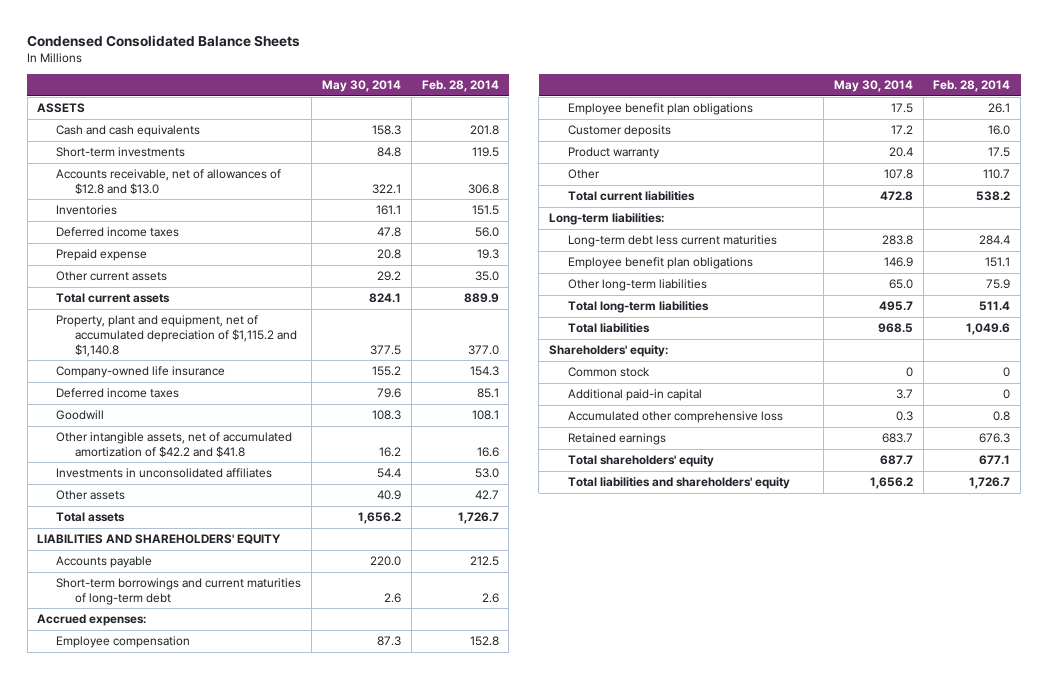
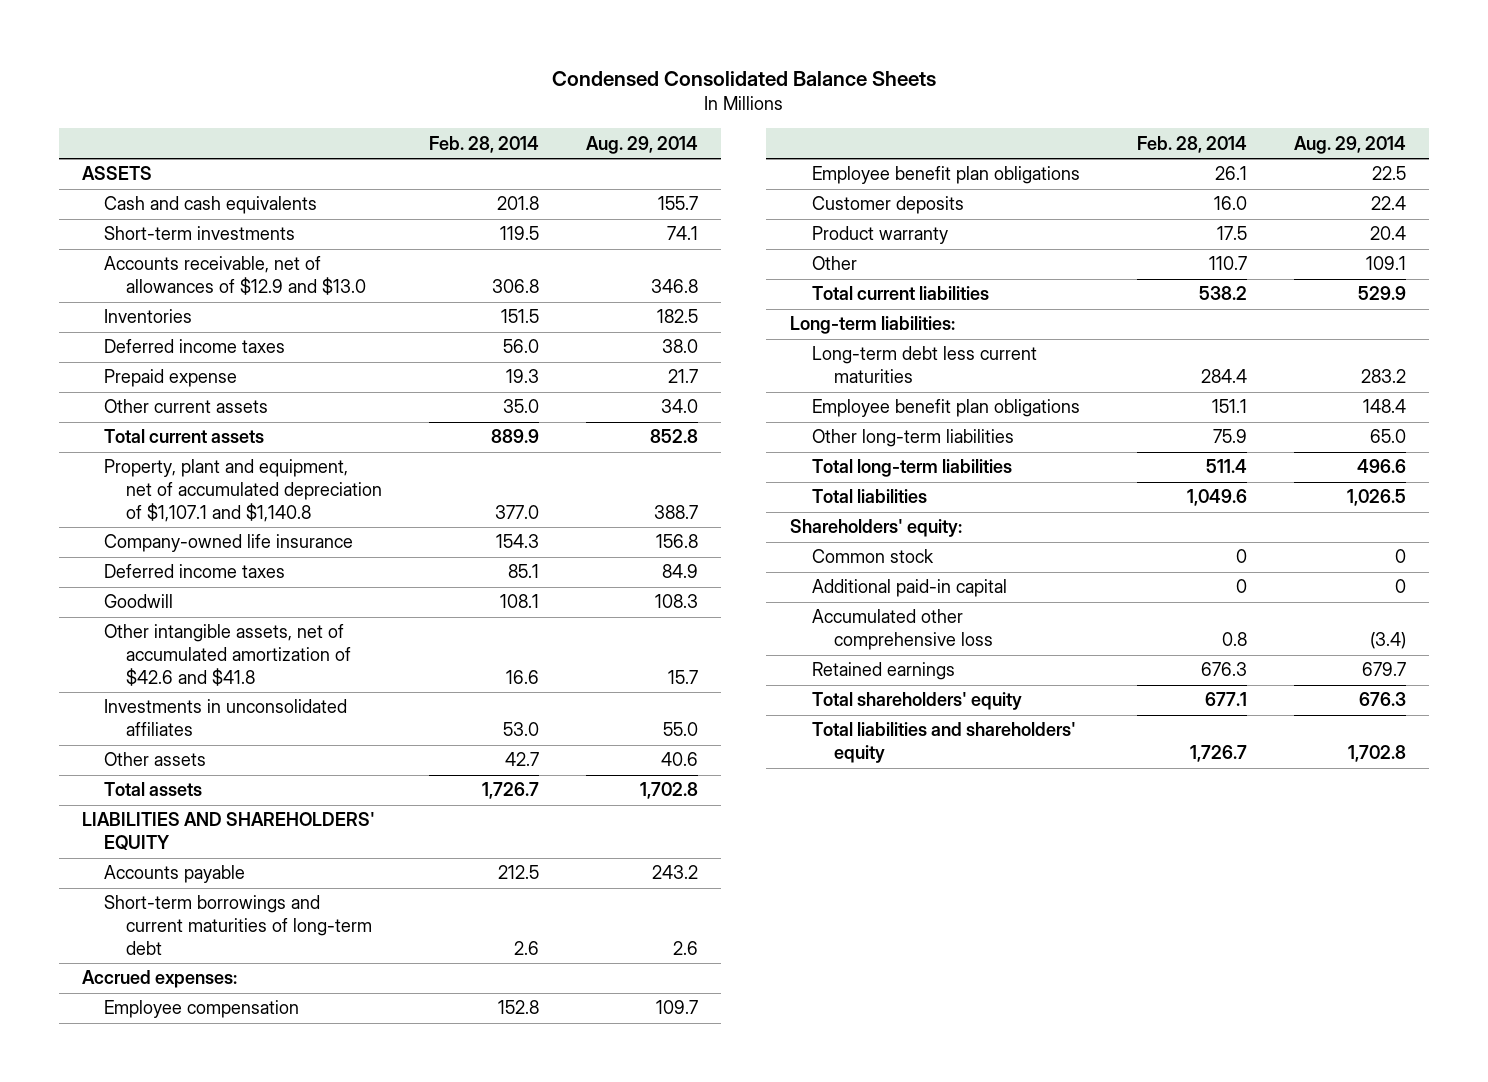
[321,80,401,93] May 30, 2014 -> none
none -> [586,135,699,154] Aug. 29, 2014
[56,169,282,195] Accounts receivable, net of allowances of $12.8 and $13.0 -> [104,256,367,296] Accounts receivable, net of allowances of $12.9 and $13.0
[56,315,298,357] Property, plant and equipment, net of accumulated depreciation of $1,115.2 and $1,140.8 -> [104,459,383,522] Property, plant and equipment, net of accumulated depreciation of $1,107.1 and $1,140.8
[56,432,293,458] Other intangible assets, net of accumulated amortization of $42.2 and $41.8 -> [104,624,352,686] Other intangible assets, net of accumulated amortization of $42.6 and $41.8

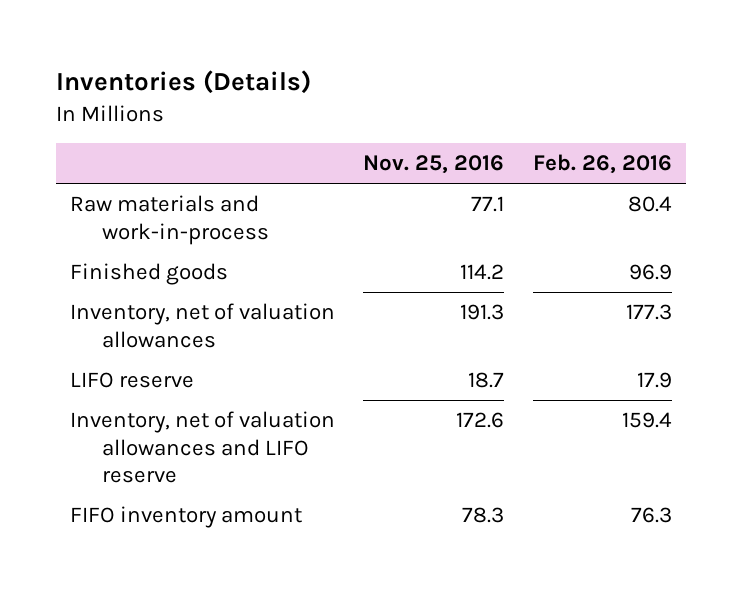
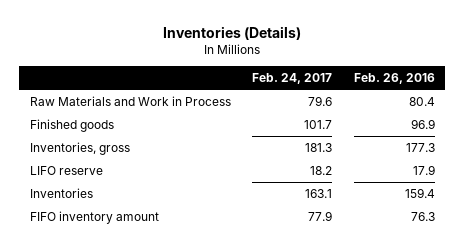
[363,155,505,175] Nov. 25, 2016 -> none
none -> [252,73,333,85] Feb. 24, 2017
[69,195,270,245] Raw materials and work-in-process -> [29,95,231,106] Raw Materials and Work in Process
[69,303,335,348] Inventory, net of valuation allowances -> [29,141,130,155] Inventories, gross
[69,411,335,483] Inventory, net of valuation allowances and LIFO reserve -> [29,187,93,198] Inventories

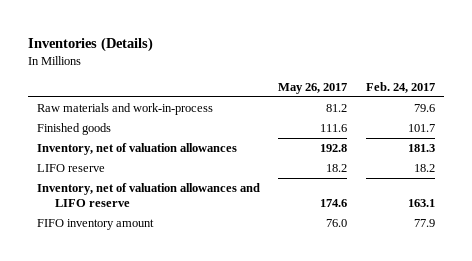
[353,73,435,85] Feb. 26, 2016 -> none
none -> [278,83,348,95] May 26, 2017
[29,95,231,106] Raw Materials and Work in Process -> [37,102,214,115] Raw materials and work-in-process
[29,141,130,155] Inventories, gross -> [37,142,238,155] Inventory, net of valuation allowances
[29,187,93,198] Inventories -> [37,182,261,207] Inventory, net of valuation allowances and LIFO reserve

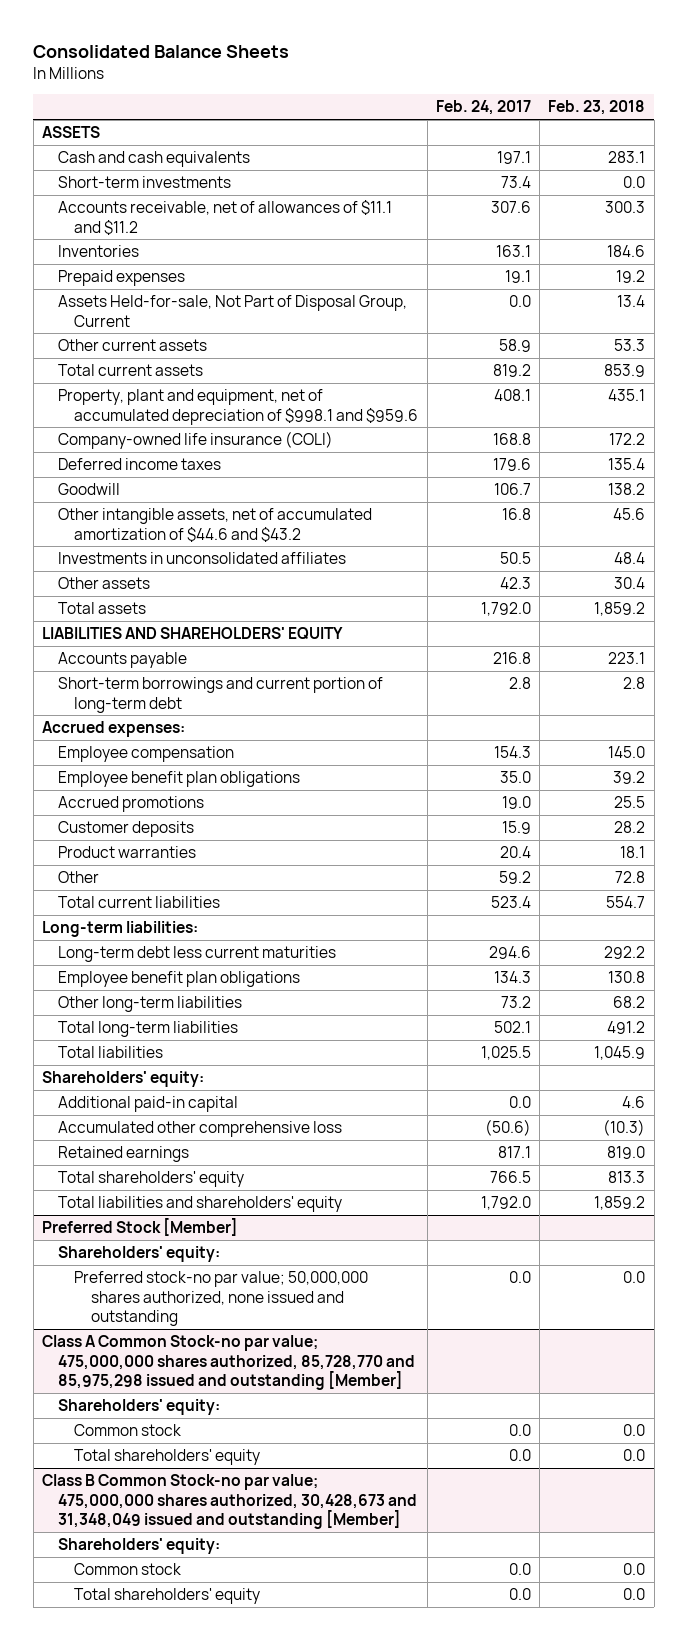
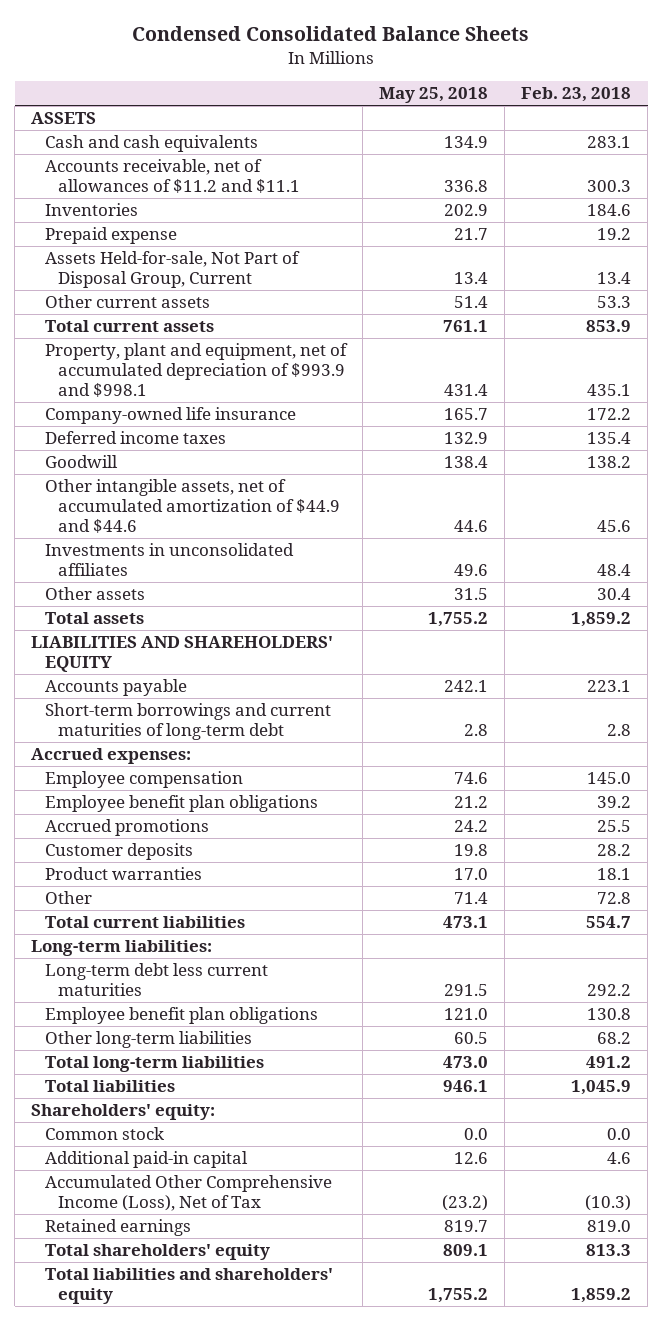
[33,44,290,58] Consolidated Balance Sheets -> [132,26,530,42] Condensed Consolidated Balance Sheets
[435,100,531,116] Feb. 24, 2017 -> none
none -> [378,87,488,104] May 25, 2018
[58,176,232,189] Short-term investments -> none
[58,200,393,235] Accounts receivable, net of allowances of $11.1 and $11.2 -> [44,159,301,193] Accounts receivable, net of allowances of $11.2 and $11.1
[58,270,186,287] Prepaid expenses -> [44,227,177,245] Prepaid expense
[58,389,419,425] Property, plant and equipment, net of accumulated depreciation of $998.1 and $959.6 -> [44,343,348,397] Property, plant and equipment, net of accumulated depreciation of $993.9 and $998.1
[58,431,334,450] Company-owned life insurance (COLI) -> [44,407,296,425] Company-owned life insurance
[58,508,373,542] Other intangible assets, net of accumulated amortization of $44.6 and $43.2 -> [44,479,341,533] Other intangible assets, net of accumulated amortization of $44.9 and $44.6
[58,677,384,713] Short-term borrowings and current portion of long-term debt -> [44,703,331,740] Short-term borrowings and current maturities of long-term debt
none -> [44,1127,164,1141] Common stock
[58,1121,343,1138] Accumulated other comprehensive loss -> [44,1175,332,1211] Accumulated Other Comprehensive Income (Loss), Net of Tax
[42,1218,239,1237] Preferred Stock [Member] -> none
[58,1246,221,1263] Shareholders' equity: -> none
[74,1271,369,1327] Preferred stock-no par value; 50,000,000 shares authorized, none issued and outstanding -> none
[42,1335,416,1391] Class A Common Stock-no par value; 475,000,000 shares authorized, 85,728,770 and 85,975,298 issued and outstanding [Member] -> none
[58,1399,221,1416] Shareholders' equity: -> none
[74,1424,182,1437] Common stock -> none
[74,1449,261,1466] Total shareholders' equity -> none
[42,1474,418,1530] Class B Common Stock-no par value; 475,000,000 shares authorized, 30,428,673 and 31,348,049 issued and outstanding [Member] -> none
[58,1538,221,1555] Shareholders' equity: -> none
[74,1563,182,1576] Common stock -> none
[74,1588,261,1605] Total shareholders' equity -> none

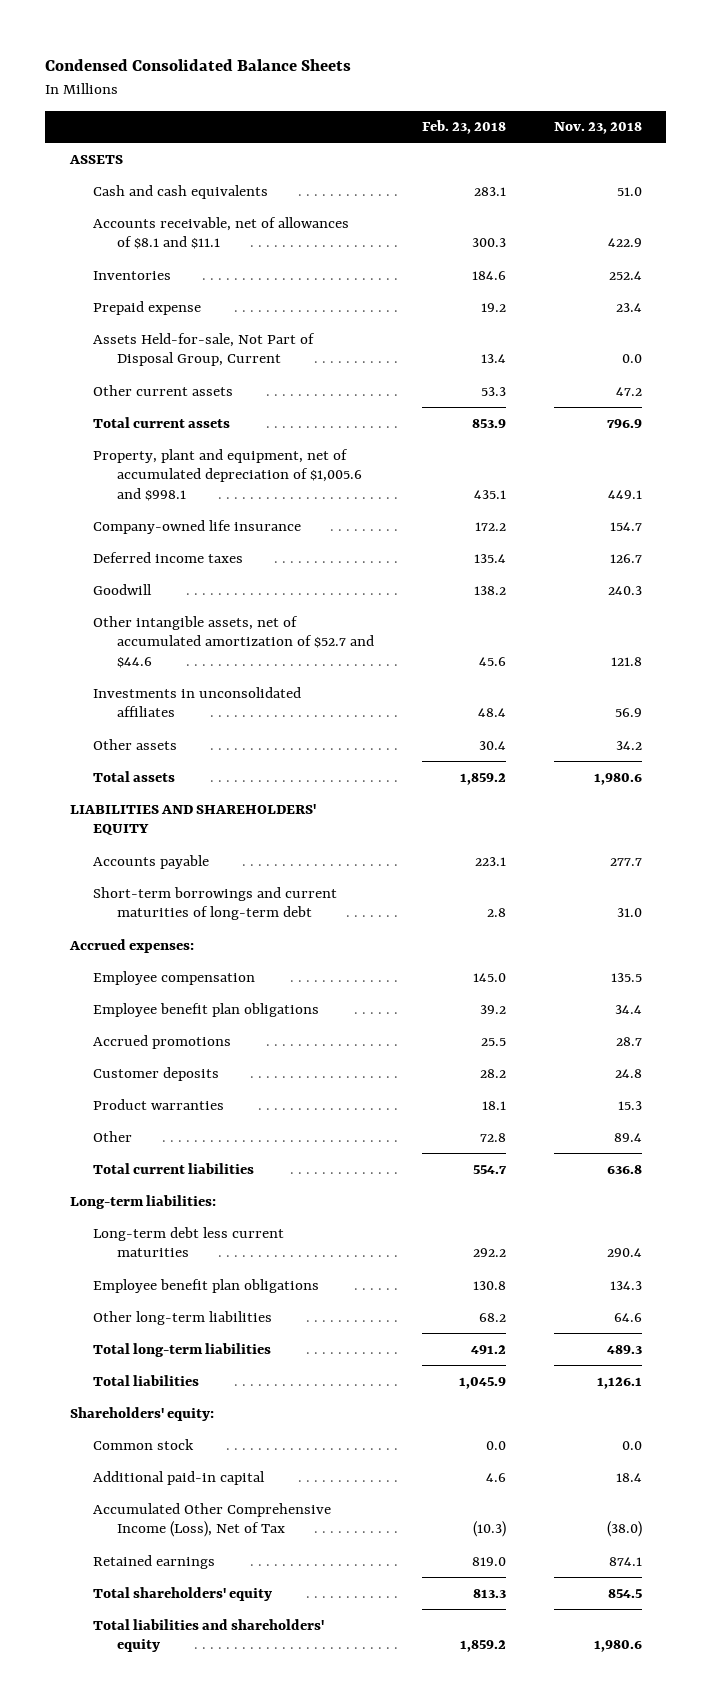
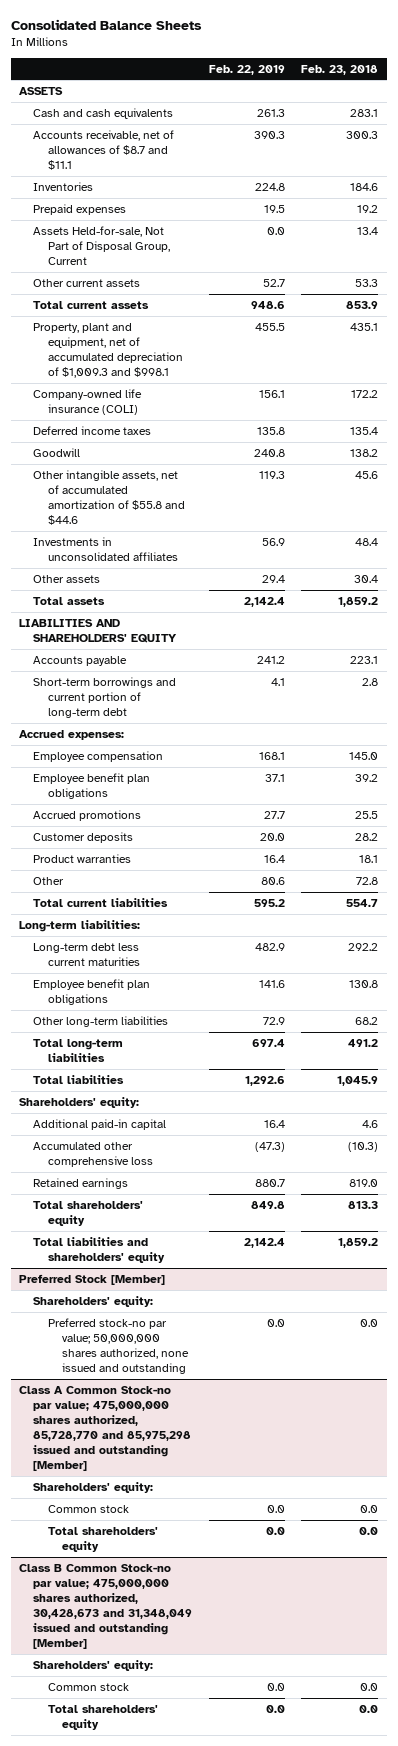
[45,59,352,72] Condensed Consolidated Balance Sheets -> [10,18,202,30] Consolidated Balance Sheets
[554,122,643,135] Nov. 23, 2018 -> none
none -> [208,64,285,75] Feb. 22, 2019
[93,216,350,250] Accounts receivable, net of allowances of $8.1 and $11.1 -> [33,129,175,170] Accounts receivable, net of allowances of $8.7 and $11.1
[93,300,202,315] Prepaid expense -> [33,203,127,215] Prepaid expenses
[93,448,362,502] Property, plant and equipment, net of accumulated depreciation of $1,005.6 and $998.1 -> [33,322,183,378] Property, plant and equipment, net of accumulated depreciation of $1,009.3 and $998.1
[93,519,302,534] Company-owned life insurance -> [33,388,143,415] Company-owned life insurance (COLI)
[93,615,374,669] Other intangible assets, net of accumulated amortization of $52.7 and $44.6 -> [33,469,185,525] Other intangible assets, net of accumulated amortization of $55.8 and $44.6
[93,886,338,921] Short-term borrowings and current maturities of long-term debt -> [33,676,177,718] Short-term borrowings and current portion of long-term debt
[93,1438,195,1450] Common stock -> none
[93,1502,332,1538] Accumulated Other Comprehensive Income (Loss), Net of Tax -> [33,1141,153,1167] Accumulated other comprehensive loss
none -> [19,1273,166,1285] Preferred Stock [Member]
none -> [33,1295,154,1307] Shareholders' equity:
none -> [47,1317,189,1374] Preferred stock-no par value; 50,000,000 shares authorized, none issued and outstanding
none -> [19,1385,192,1472] Class A Common Stock-no par value; 475,000,000 shares authorized, 85,728,770 and 85,975,298 issued and outstanding [Member]
none -> [33,1481,154,1493] Shareholders' equity:
none -> [47,1504,129,1513] Common stock
none -> [47,1526,158,1552] Total shareholders' equity
none -> [19,1563,193,1650] Class B Common Stock-no par value; 475,000,000 shares authorized, 30,428,673 and 31,348,049 issued and outstanding [Member]
none -> [33,1659,154,1671] Shareholders' equity:
none -> [47,1682,129,1691] Common stock
none -> [47,1704,158,1730] Total shareholders' equity

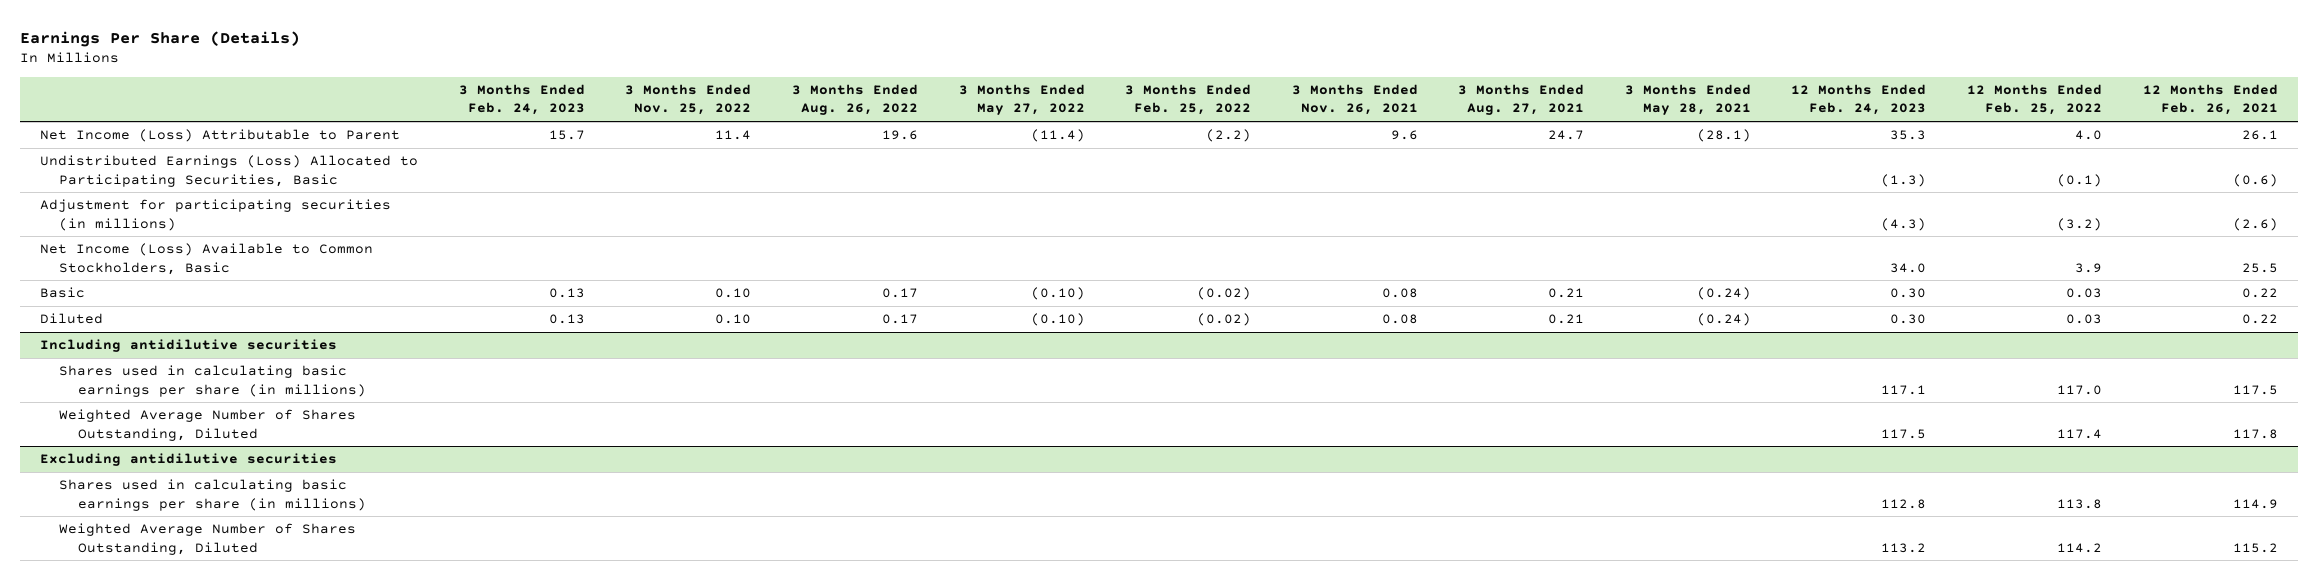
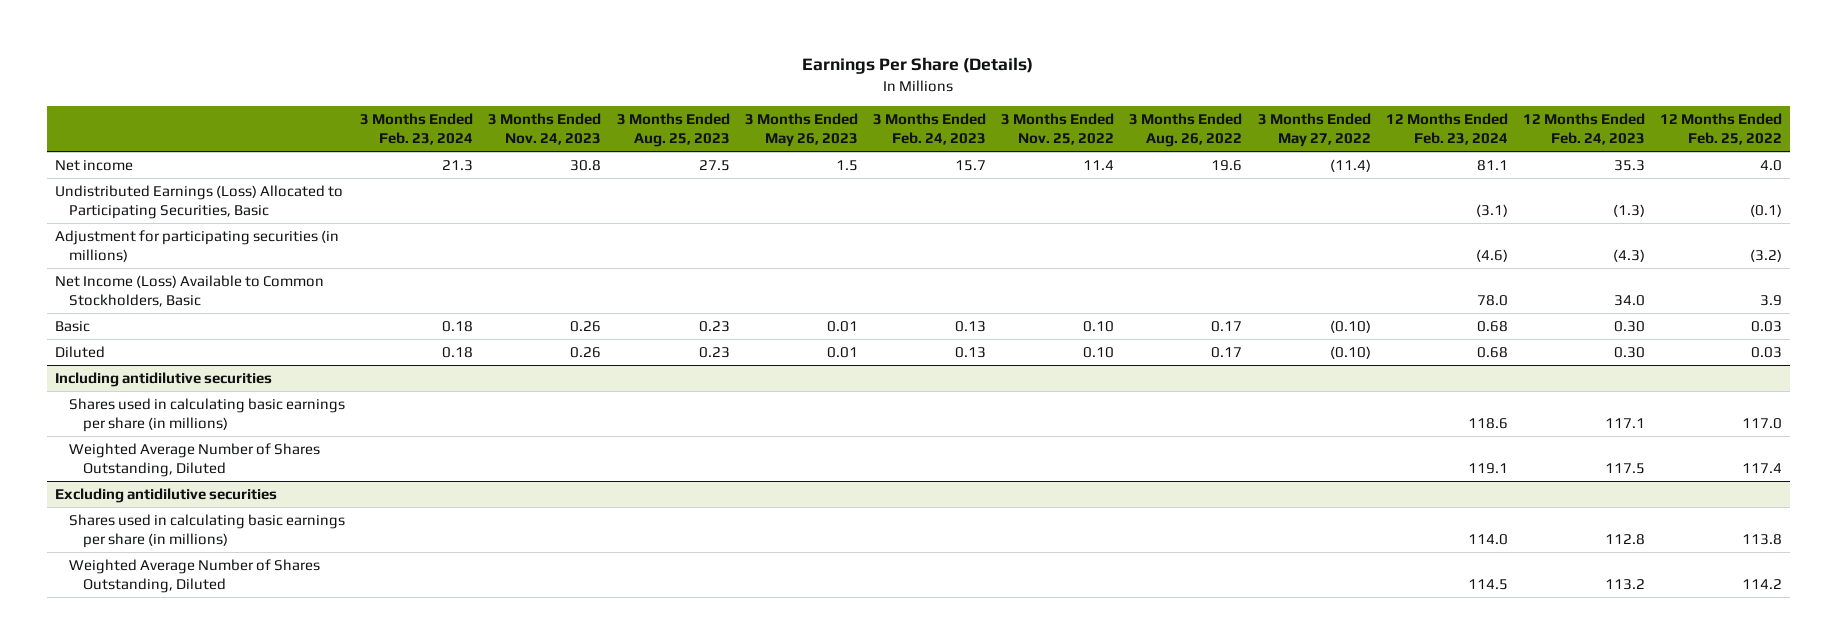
[1125,84,1252,116] 3 Months Ended Feb. 25, 2022 -> none
[1291,84,1418,116] 3 Months Ended Nov. 26, 2021 -> none
[1458,84,1585,116] 3 Months Ended Aug. 27, 2021 -> none
[1624,84,1751,116] 3 Months Ended May 28, 2021 -> none
[2142,84,2278,116] 12 Months Ended Feb. 26, 2021 -> none
none -> [360,112,474,146] 3 Months Ended Feb. 23, 2024
none -> [488,112,602,146] 3 Months Ended Nov. 24, 2023
none -> [616,112,730,148] 3 Months Ended Aug. 25, 2023
none -> [744,112,858,148] 3 Months Ended May 26, 2023
none -> [1385,112,1508,146] 12 Months Ended Feb. 23, 2024
[40,129,401,143] Net Income (Loss) Attributable to Parent -> [54,159,133,171] Net income

